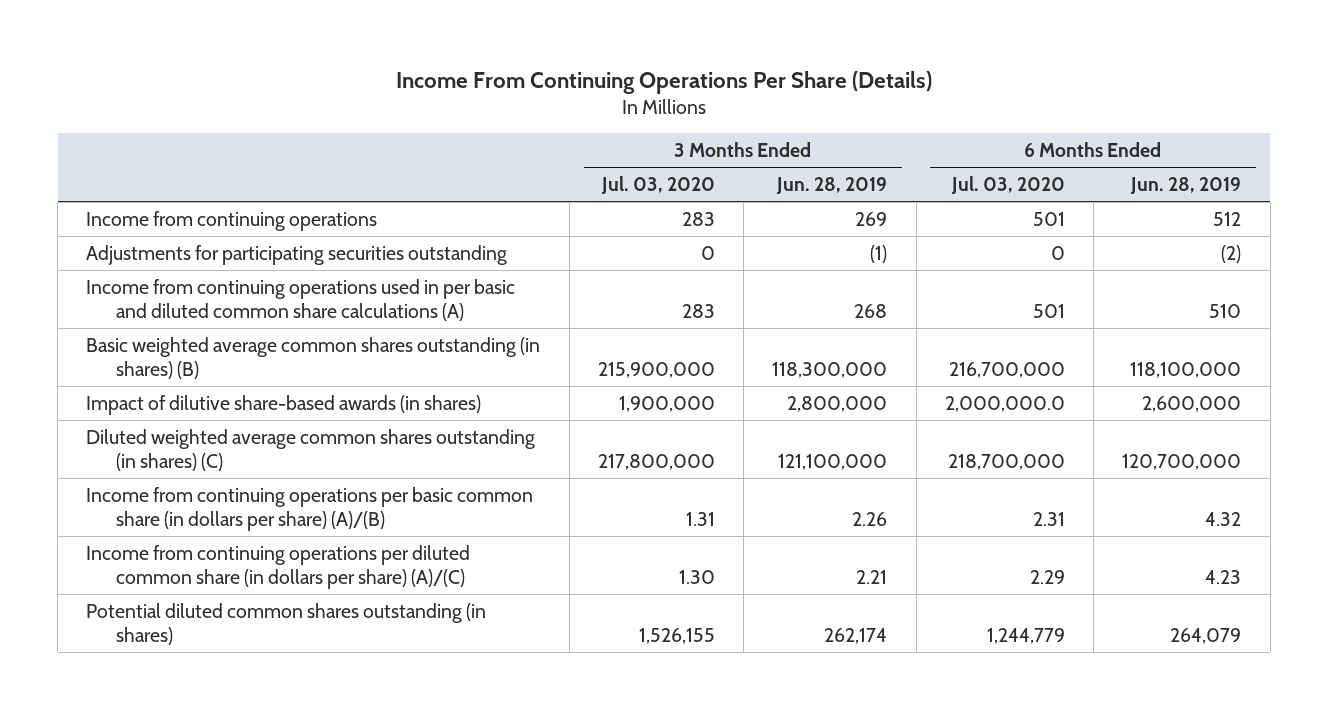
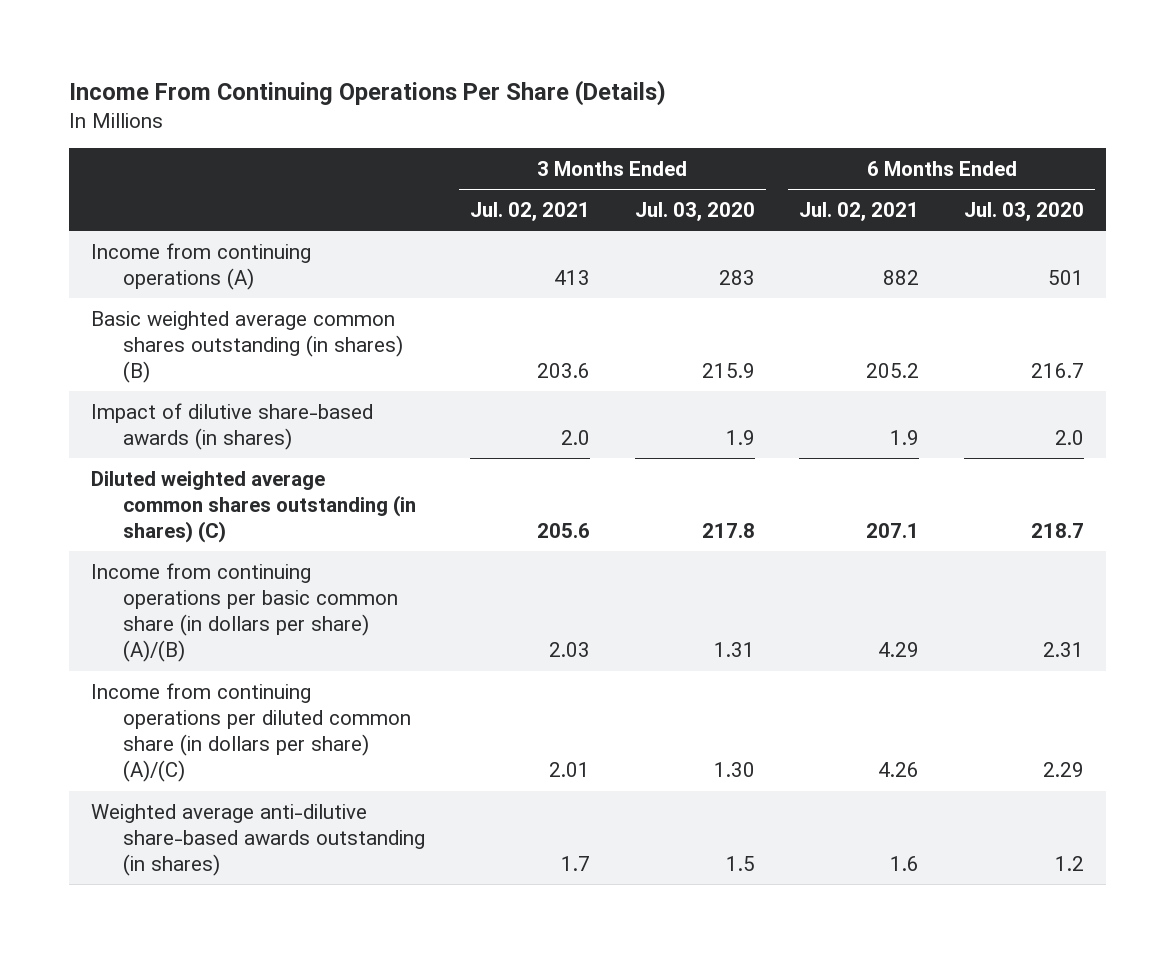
[776,177,888,195] Jun. 28, 2019 -> none
[1130,177,1242,195] Jun. 28, 2019 -> none
none -> [470,201,591,221] Jul. 02, 2021
none -> [799,201,920,221] Jul. 02, 2021
[86,244,508,265] Adjustments for participating securities outstanding -> none
[86,278,516,322] Income from continuing operations used in per basic and diluted common share calculations (A) -> none
[86,210,378,231] Income from continuing operations -> [90,242,311,290] Income from continuing operations (A)
[597,362,715,379] 215,900,000 -> [701,363,755,379] 215.9
[948,362,1065,379] 216,700,000 -> [1030,363,1084,379] 216.7
[618,395,715,412] 1,900,000 -> [725,429,755,445] 1.9
[944,395,1065,412] 2,000,000.0 -> [1054,429,1084,445] 2.0
[597,454,715,471] 217,800,000 -> [701,523,755,539] 217.8
[947,454,1065,471] 218,700,000 -> [1030,523,1084,539] 218.7
[86,602,487,646] Potential diluted common shares outstanding (in shares) -> [90,803,426,877] Weighted average anti-dilutive share-based awards outstanding (in shares)
[638,628,715,645] 1,526,155 -> [725,856,755,872] 1.5
[986,628,1065,645] 1,244,779 -> [1054,856,1084,872] 1.2

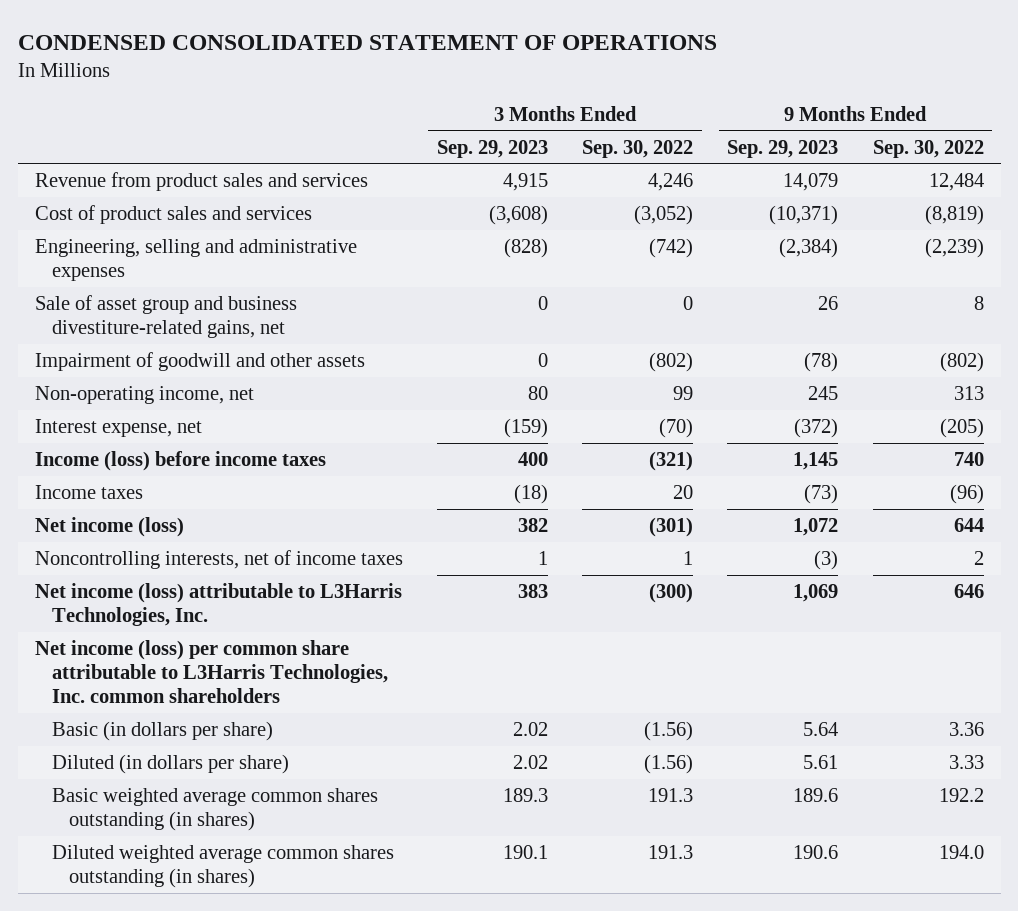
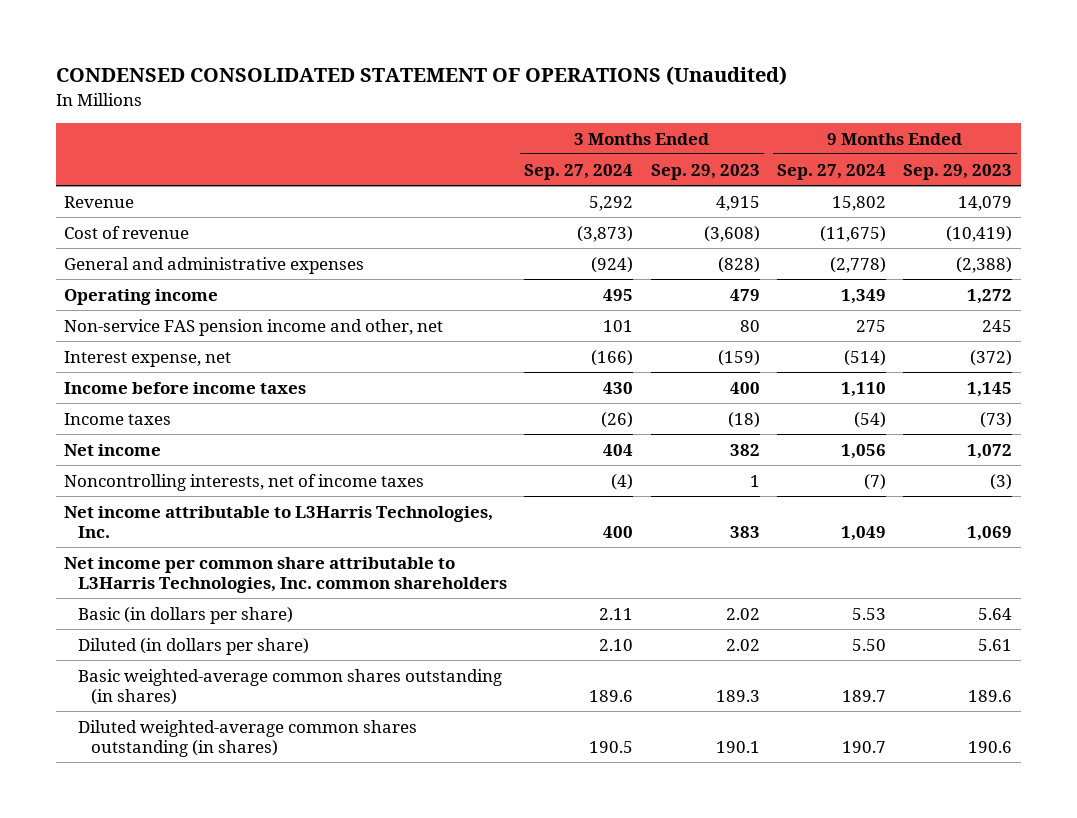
[17,34,717,50] CONDENSED CONSOLIDATED STATEMENT OF OPERATIONS -> [55,66,787,86] CONDENSED CONSOLIDATED STATEMENT OF OPERATIONS (Unaudited)
[582,139,694,158] Sep. 30, 2022 -> none
[872,139,984,158] Sep. 30, 2022 -> none
none -> [524,163,634,180] Sep. 27, 2024
none -> [776,163,886,180] Sep. 27, 2024
[34,295,297,338] Sale of asset group and business divestiture-related gains, net -> none
[34,352,365,372] Impairment of goodwill and other assets -> none
[34,172,368,192] Revenue from product sales and services -> [64,195,135,208] Revenue
[34,205,312,225] Cost of product sales and services -> [64,225,190,239] Cost of revenue
[769,205,839,226] (10,371) -> [946,225,1013,242] (10,419)
[34,239,357,281] Engineering, selling and administrative expenses -> [64,256,365,274] General and administrative expenses
[779,238,839,259] (2,384) -> [956,256,1013,273] (2,388)
none -> [64,288,219,305] Operating income
[34,386,254,405] Non-operating income, net -> [64,318,444,336] Non-service FAS pension income and other, net
[34,451,326,472] Income (loss) before income taxes -> [64,381,307,394] Income before income taxes
[34,517,184,538] Net income (loss) -> [64,443,162,456] Net income
[34,583,402,626] Net income (loss) attributable to L3Harris Technologies, Inc. -> [64,505,494,539] Net income attributable to L3Harris Technologies, Inc.
[34,640,388,703] Net income (loss) per common share attributable to L3Harris Technologies, Inc. common shareholders -> [64,556,507,594] Net income per common share attributable to L3Harris Technologies, Inc. common shareholders
[51,788,378,831] Basic weighted average common shares outstanding (in shares) -> [77,668,502,706] Basic weighted-average common shares outstanding (in shares)
[51,845,394,888] Diluted weighted average common shares outstanding (in shares) -> [77,719,417,758] Diluted weighted-average common shares outstanding (in shares)

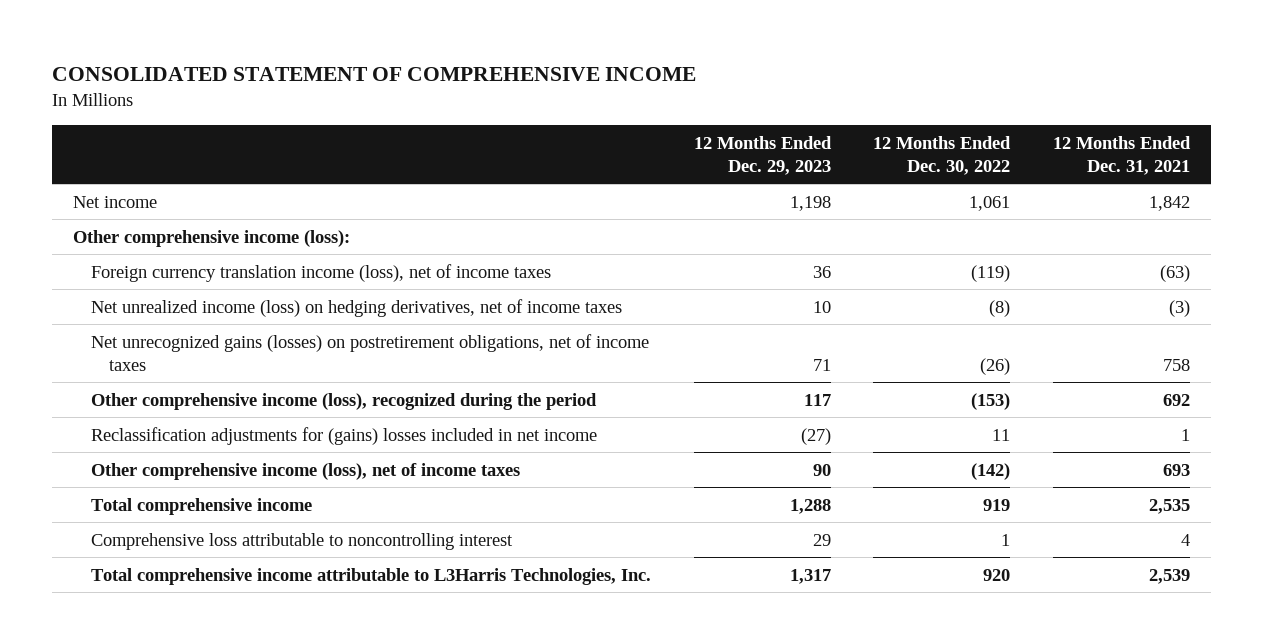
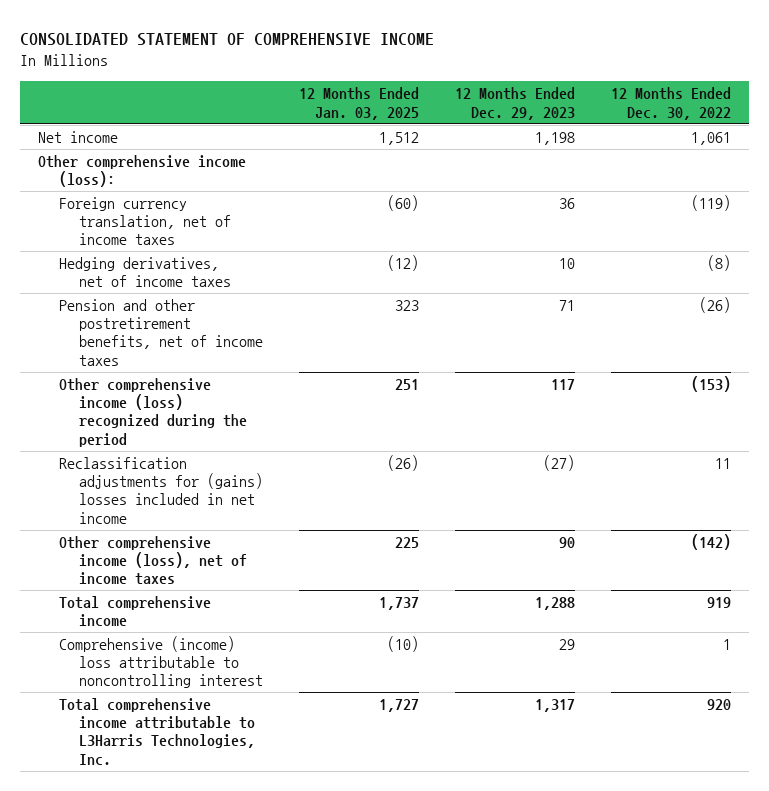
[1053,135,1192,176] 12 Months Ended Dec. 31, 2021 -> none
none -> [299,87,420,120] 12 Months Ended Jan. 03, 2025
[91,263,552,282] Foreign currency translation income (loss), net of income taxes -> [58,197,232,246] Foreign currency translation, net of income taxes
[91,298,623,317] Net unrealized income (loss) on hedging derivatives, net of income taxes -> [58,257,232,288] Hedging derivatives, net of income taxes
[91,333,650,371] Net unrecognized gains (losses) on postretirement obligations, net of income taxes -> [58,299,264,366] Pension and other postretirement benefits, net of income taxes
[91,392,598,410] Other comprehensive income (loss), recognized during the period -> [58,378,248,447] Other comprehensive income (loss) recognized during the period
[91,532,514,550] Comprehensive loss attributable to noncontrolling interest -> [58,636,264,689] Comprehensive (income) loss attributable to noncontrolling interest

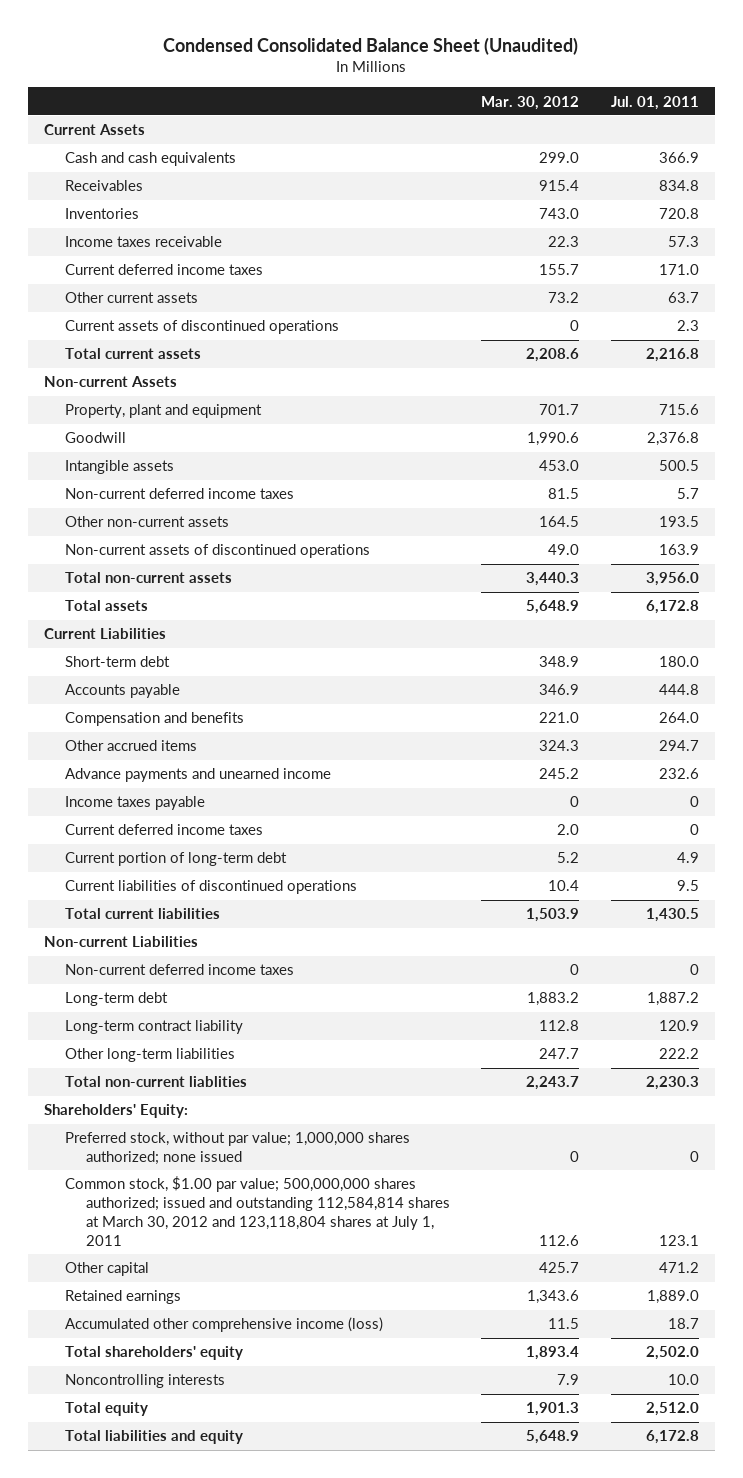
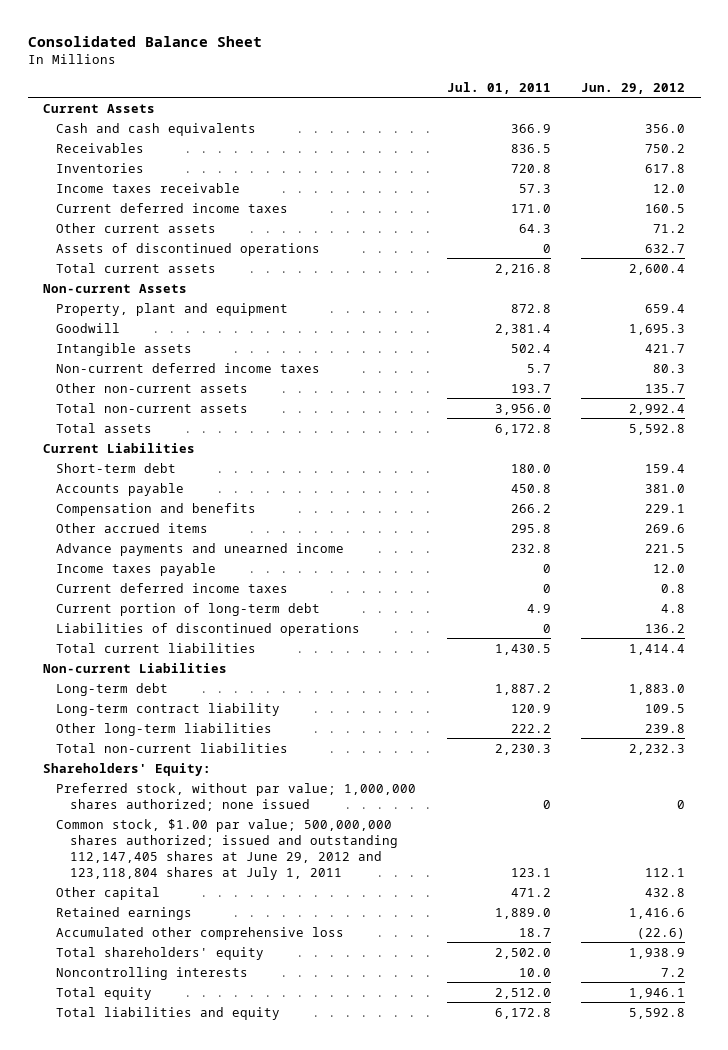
[163,36,579,55] Condensed Consolidated Balance Sheet (Unaudited) -> [27,36,262,48] Consolidated Balance Sheet
[481,95,580,110] Mar. 30, 2012 -> none
none -> [581,82,686,94] Jun. 29, 2012
[659,180,700,192] 834.8 -> [510,143,551,153] 836.5
[668,292,700,304] 63.7 -> [518,223,551,233] 64.3
[64,320,339,335] Current assets of discontinued operations -> [56,242,321,256] Assets of discontinued operations
[677,320,700,332] 2.3 -> [542,243,551,253] 0
[659,404,700,416] 715.6 -> [510,303,551,313] 872.8
[647,432,700,447] 2,376.8 -> [494,323,551,335] 2,381.4
[659,460,700,472] 500.5 -> [510,343,551,353] 502.4
[64,544,370,559] Non-current assets of discontinued operations -> none
[659,516,700,528] 193.5 -> [510,383,551,393] 193.7
[659,684,700,696] 444.8 -> [510,483,551,493] 450.8
[659,712,700,724] 264.0 -> [510,503,551,513] 266.2
[659,740,700,752] 294.7 -> [510,523,551,533] 295.8
[659,768,700,780] 232.6 -> [510,543,551,553] 232.8
[64,880,357,895] Current liabilities of discontinued operations -> [56,622,361,636] Liabilities of discontinued operations
[677,880,700,892] 9.5 -> [542,623,551,633] 0
[64,964,294,976] Non-current deferred income taxes -> none
[64,1076,247,1088] Total non-current liablities -> [56,742,289,753] Total non-current liabilities
[64,1176,450,1246] Common stock, $1.00 par value; 500,000,000 shares authorized; issued and outstanding 112,584,814 shares at March 30, 2012 and 123,118,804 shares at July 1, 2011 -> [56,818,398,880] Common stock, $1.00 par value; 500,000,000 shares authorized; issued and outstanding 112,147,405 shares at June 29, 2012 and 123,118,804 shares at July 1, 2011
[64,1317,383,1333] Accumulated other comprehensive income (loss) -> [56,926,345,940] Accumulated other comprehensive loss

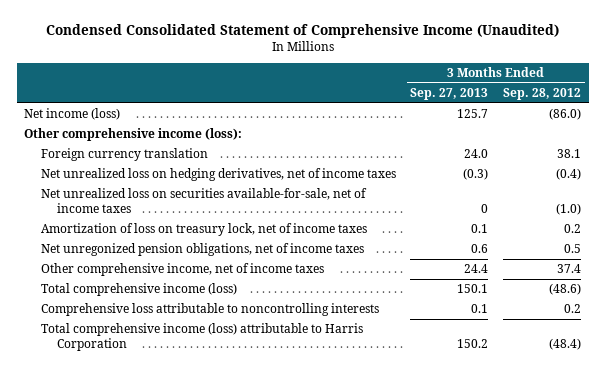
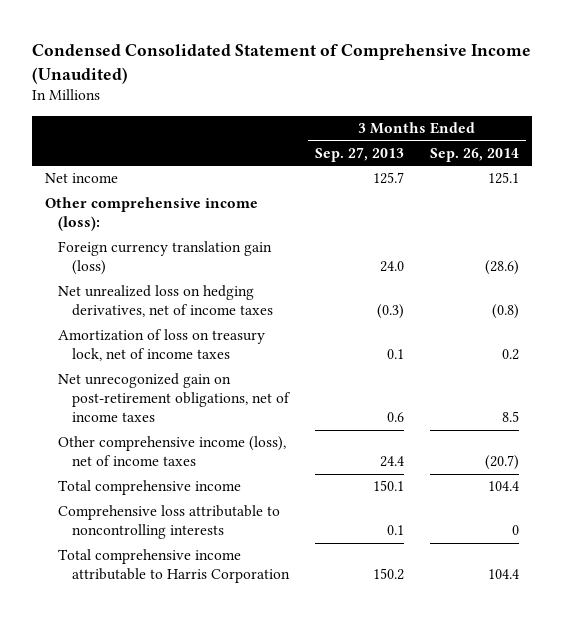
[503,87,582,100] Sep. 28, 2012 -> none
none -> [430,147,520,162] Sep. 26, 2014
[24,108,121,121] Net income (loss) -> [45,173,119,184] Net income
[40,148,208,162] Foreign currency translation -> [58,241,273,276] Foreign currency translation gain (loss)
[40,188,367,214] Net unrealized loss on securities available-for-sale, net of income taxes -> none
[40,243,364,257] Net unregonized pension obligations, net of income taxes -> [58,373,291,423] Net unrecogonized gain on post-retirement obligations, net of income taxes
[40,263,324,277] Other comprehensive income, net of income taxes -> [58,436,287,467] Other comprehensive income (loss), net of income taxes
[40,283,237,297] Total comprehensive income (loss) -> [58,480,242,496] Total comprehensive income
[40,323,363,352] Total comprehensive income (loss) attributable to Harris Corporation -> [58,549,290,584] Total comprehensive income attributable to Harris Corporation

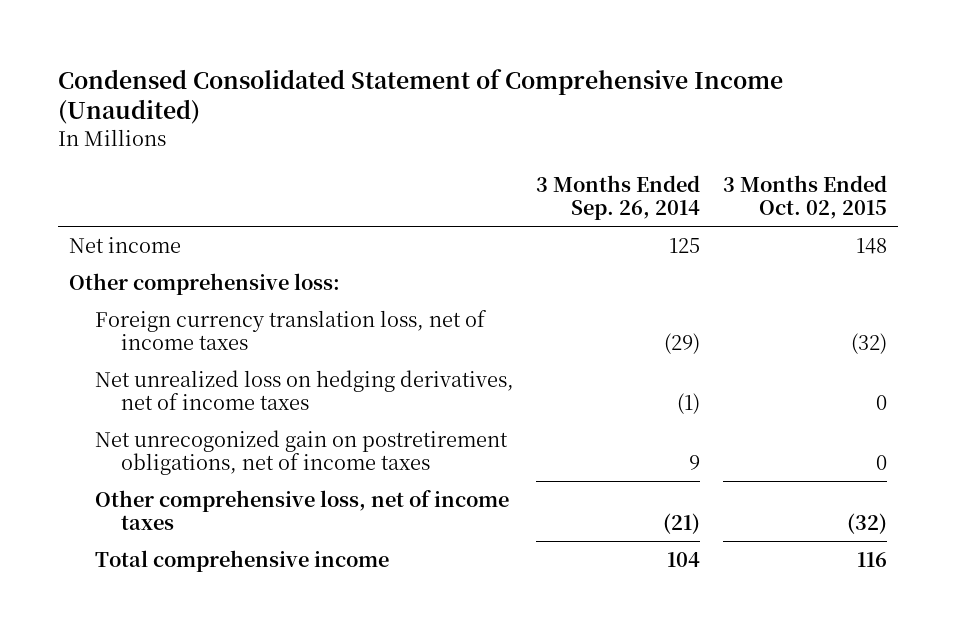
[314,146,404,162] Sep. 27, 2013 -> none
none -> [722,174,887,220] 3 Months Ended Oct. 02, 2015
[58,329,266,362] Amortization of loss on treasury lock, net of income taxes -> none
[58,505,281,540] Comprehensive loss attributable to noncontrolling interests -> none
[58,549,290,584] Total comprehensive income attributable to Harris Corporation -> none
[488,172,520,185] 125.1 -> [669,237,701,253] 125
[45,197,259,232] Other comprehensive income (loss): -> [69,272,341,295] Other comprehensive loss:
[58,241,273,276] Foreign currency translation gain (loss) -> [95,309,488,351] Foreign currency translation loss, net of income taxes
[485,260,520,276] (28.6) -> [664,333,701,355] (29)
[492,304,520,320] (0.8) -> [677,393,701,415] (1)
[58,373,291,423] Net unrecogonized gain on post-retirement obligations, net of income taxes -> [95,429,509,476] Net unrecogonized gain on postretirement obligations, net of income taxes
[502,411,520,423] 8.5 -> [689,455,701,471] 9
[58,436,287,467] Other comprehensive income (loss), net of income taxes -> [95,489,510,531] Other comprehensive loss, net of income taxes
[485,455,520,471] (20.7) -> [663,513,701,535] (21)
[488,481,520,492] 104.4 -> [667,551,701,567] 104

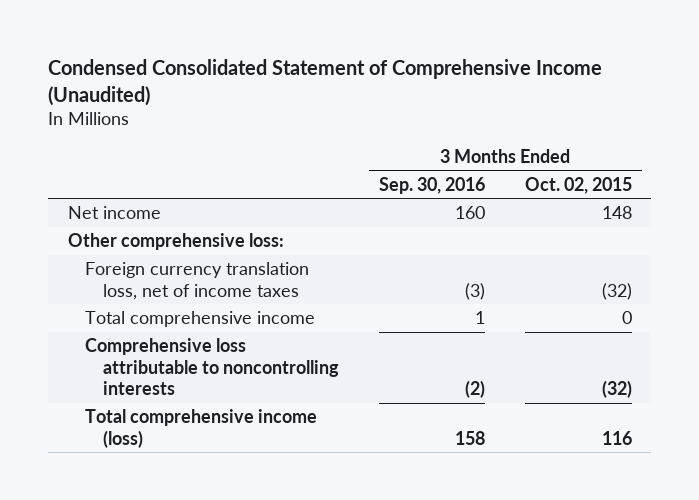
[536,174,701,221] 3 Months Ended Sep. 26, 2014 -> none
none -> [378,176,485,194] Sep. 30, 2016
[95,369,515,411] Net unrealized loss on hedging derivatives, net of income taxes -> none
[95,429,509,476] Net unrecogonized gain on postretirement obligations, net of income taxes -> [85,311,316,328] Total comprehensive income
[95,489,510,531] Other comprehensive loss, net of income taxes -> [85,338,340,396] Comprehensive loss attributable to noncontrolling interests
[95,549,390,572] Total comprehensive income -> [85,409,318,448] Total comprehensive income (loss)

